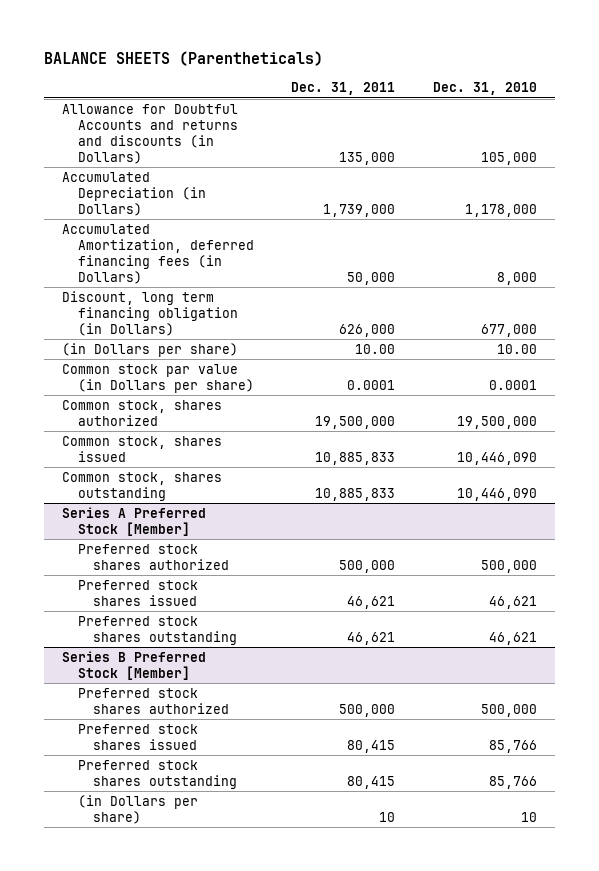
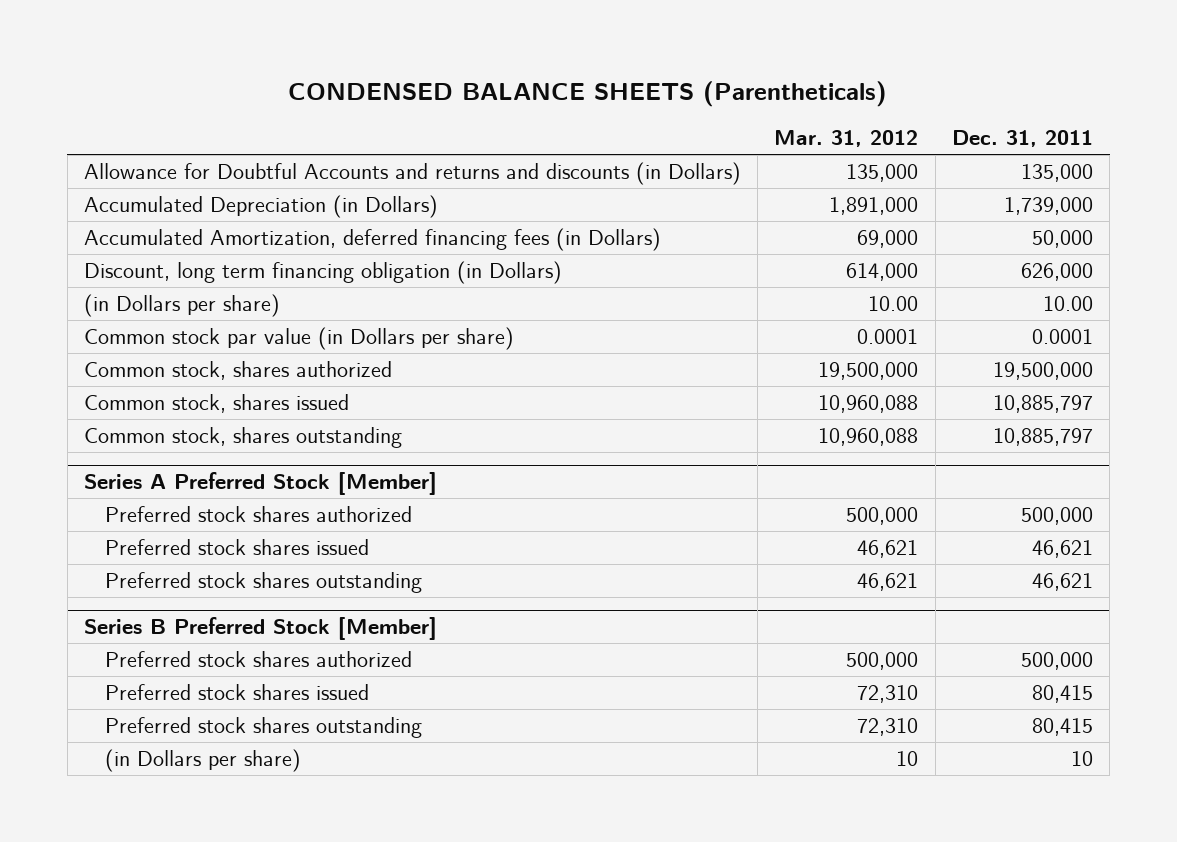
[43,51,323,67] BALANCE SHEETS (Parentheticals) -> [288,81,888,108] CONDENSED BALANCE SHEETS (Parentheticals)
[432,82,537,96] Dec. 31, 2010 -> none
none -> [774,130,919,148] Mar. 31, 2012
[315,451,396,465] 10,885,833 -> [993,394,1094,413] 10,885,797
[315,487,396,501] 10,885,833 -> [993,427,1094,446] 10,885,797

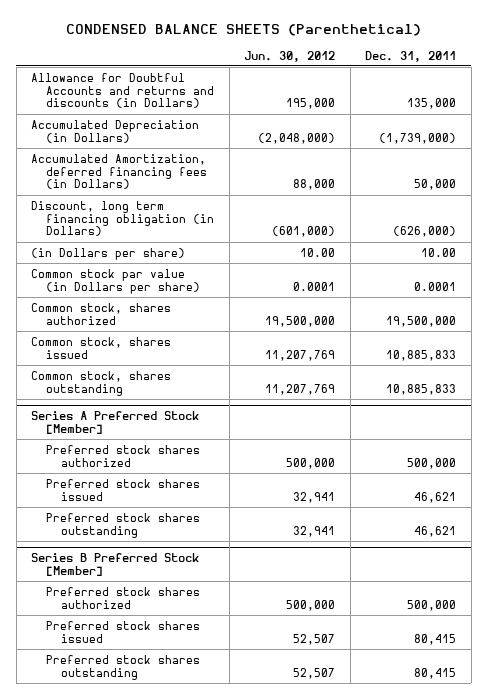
[288,81,888,108] CONDENSED BALANCE SHEETS (Parentheticals) -> [65,23,421,36] CONDENSED BALANCE SHEETS (Parenthetical)
[774,130,919,148] Mar. 31, 2012 -> none
none -> [244,50,336,62] Jun. 30, 2012
[1004,196,1094,215] 1,739,000 -> [379,132,457,144] (1,739,000)
[1021,262,1094,281] 626,000 -> [393,226,457,238] (626,000)
[993,394,1094,413] 10,885,797 -> [386,349,457,361] 10,885,833
[993,427,1094,446] 10,885,797 -> [386,383,457,395] 10,885,833
[105,748,302,772] (in Dollars per share) -> none

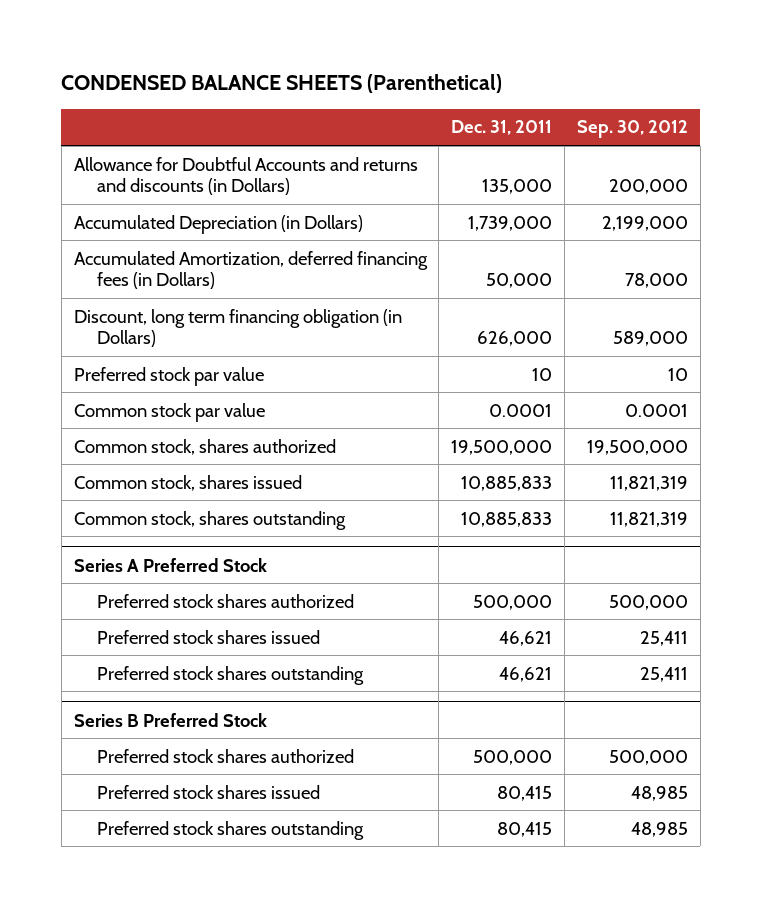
[244,50,336,62] Jun. 30, 2012 -> none
none -> [577,120,689,139] Sep. 30, 2012
[379,132,457,144] (1,739,000) -> [468,215,553,231] 1,739,000
[31,247,186,260] (in Dollars per share) -> none
[393,226,457,238] (626,000) -> [477,331,553,347] 626,000
none -> [73,366,264,386] Preferred stock par value
[31,268,201,294] Common stock par value (in Dollars per share) -> [73,402,265,422] Common stock par value
[31,411,200,435] Series A Preferred Stock [Member] -> [73,557,267,572] Series A Preferred Stock
[31,553,200,577] Series B Preferred Stock [Member] -> [73,712,267,727] Series B Preferred Stock

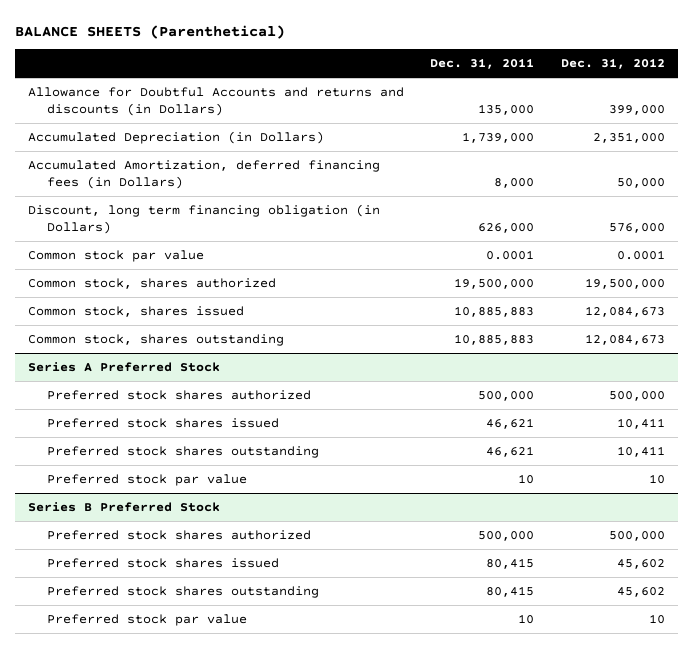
[61,74,503,94] CONDENSED BALANCE SHEETS (Parenthetical) -> [14,24,285,39] BALANCE SHEETS (Parenthetical)
[577,120,689,139] Sep. 30, 2012 -> none
none -> [560,58,665,70] Dec. 31, 2012
[486,273,553,289] 50,000 -> [494,178,535,189] 8,000
[73,366,264,386] Preferred stock par value -> none
[461,475,553,491] 10,885,833 -> [454,305,535,317] 10,885,883
[461,511,553,527] 10,885,833 -> [454,333,535,345] 10,885,883
none -> [47,473,248,486] Preferred stock par value
none -> [47,613,248,626] Preferred stock par value

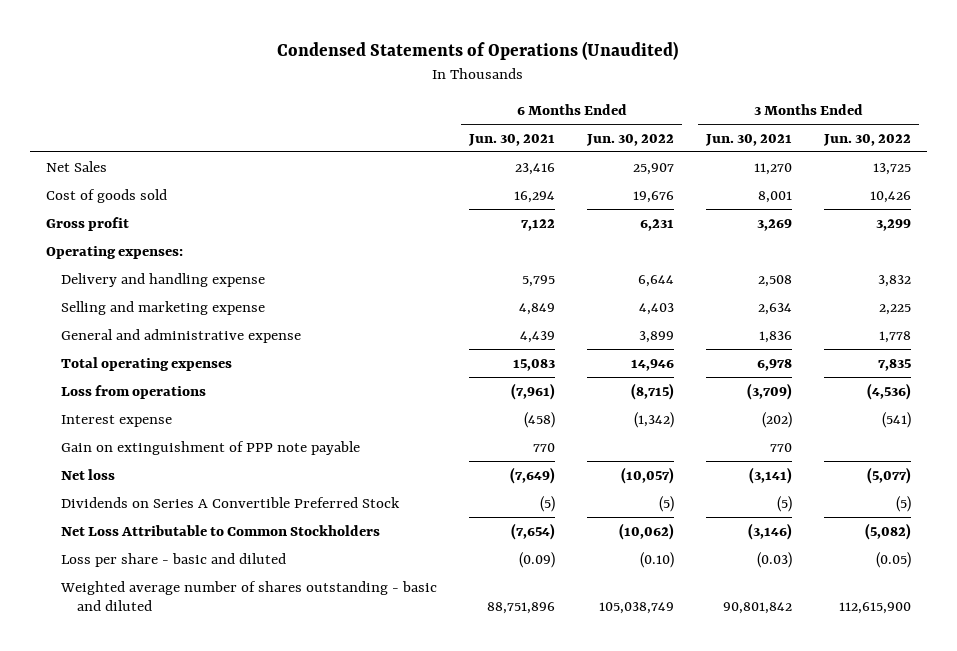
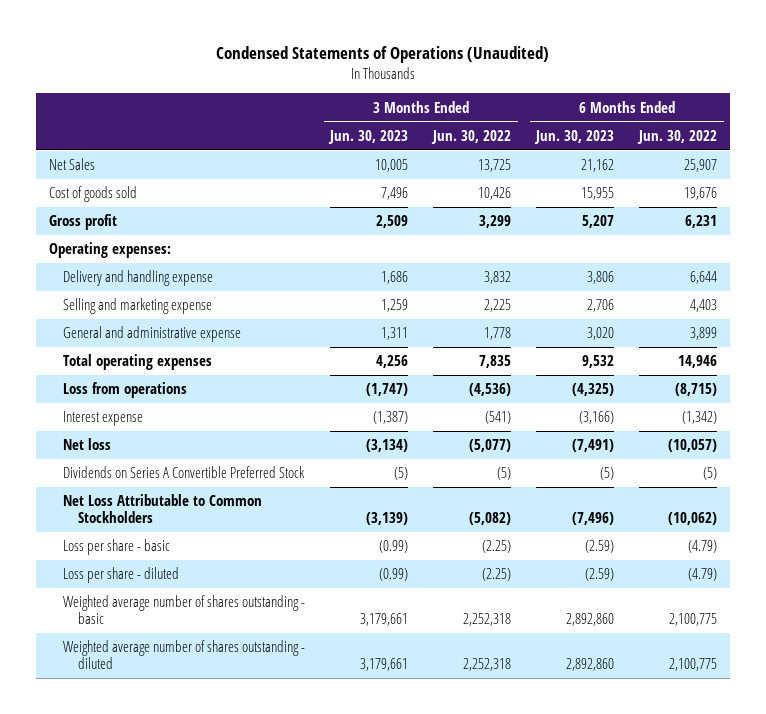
[468,133,556,146] Jun. 30, 2021 -> none
[705,133,793,146] Jun. 30, 2021 -> none
none -> [328,130,409,145] Jun. 30, 2023
none -> [534,130,615,145] Jun. 30, 2023
[61,440,361,455] Gain on extinguishment of PPP note payable -> none
[61,552,287,567] Loss per share - basic and diluted -> [63,539,171,556] Loss per share - basic
[640,551,675,568] (0.10) -> [688,540,718,554] (4.79)
[876,551,912,568] (0.05) -> [482,540,512,554] (2.25)
none -> [63,567,180,584] Loss per share - diluted
[60,580,438,612] Weighted average number of shares outstanding - basic and diluted -> [63,595,306,625] Weighted average number of shares outstanding - basic
[599,602,675,615] 105,038,749 -> [669,613,718,627] 2,100,775
[839,602,912,615] 112,615,900 -> [463,613,512,627] 2,252,318
none -> [63,640,306,670] Weighted average number of shares outstanding - diluted

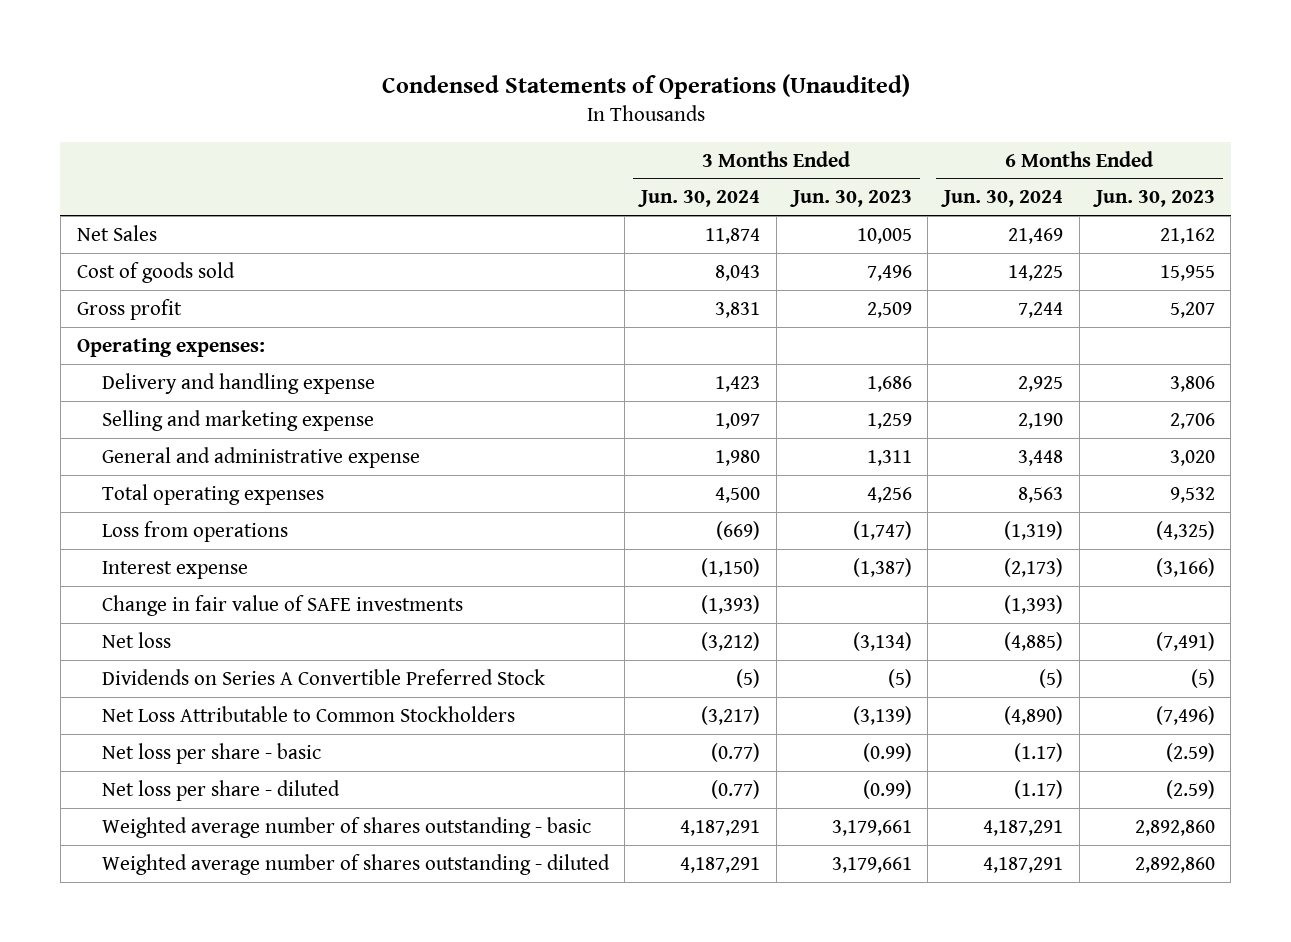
[431,130,512,145] Jun. 30, 2022 -> none
[637,130,718,145] Jun. 30, 2022 -> none
none -> [638,190,761,208] Jun. 30, 2024
none -> [941,190,1064,208] Jun. 30, 2024
none -> [101,594,463,616] Change in fair value of SAFE investments
[63,539,171,556] Loss per share - basic -> [101,742,321,764] Net loss per share - basic
[63,567,180,584] Loss per share - diluted -> [101,779,340,801] Net loss per share - diluted

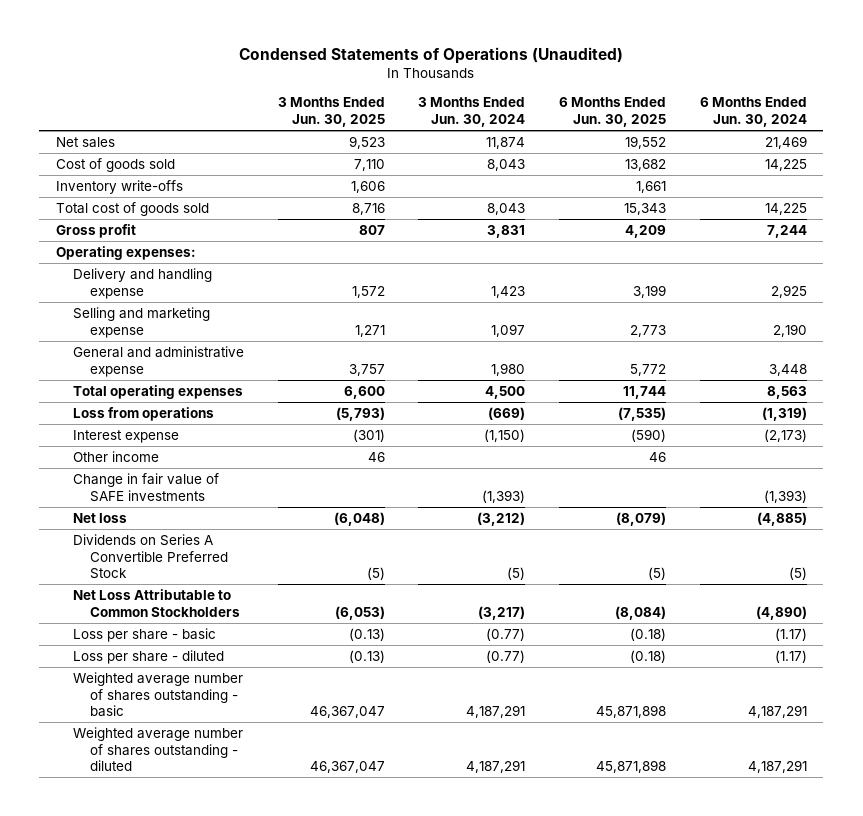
[789,190,912,208] Jun. 30, 2023 -> none
[1092,190,1215,208] Jun. 30, 2023 -> none
none -> [277,97,385,128] 3 Months Ended Jun. 30, 2025
none -> [558,97,666,128] 6 Months Ended Jun. 30, 2025
[76,224,157,241] Net Sales -> [56,136,116,148] Net sales
none -> [56,179,184,194] Inventory write-offs
none -> [56,201,210,216] Total cost of goods sold
none -> [73,450,160,462] Other income
[101,742,321,764] Net loss per share - basic -> [73,627,217,642] Loss per share - basic
[101,779,340,801] Net loss per share - diluted -> [73,649,225,664] Loss per share - diluted

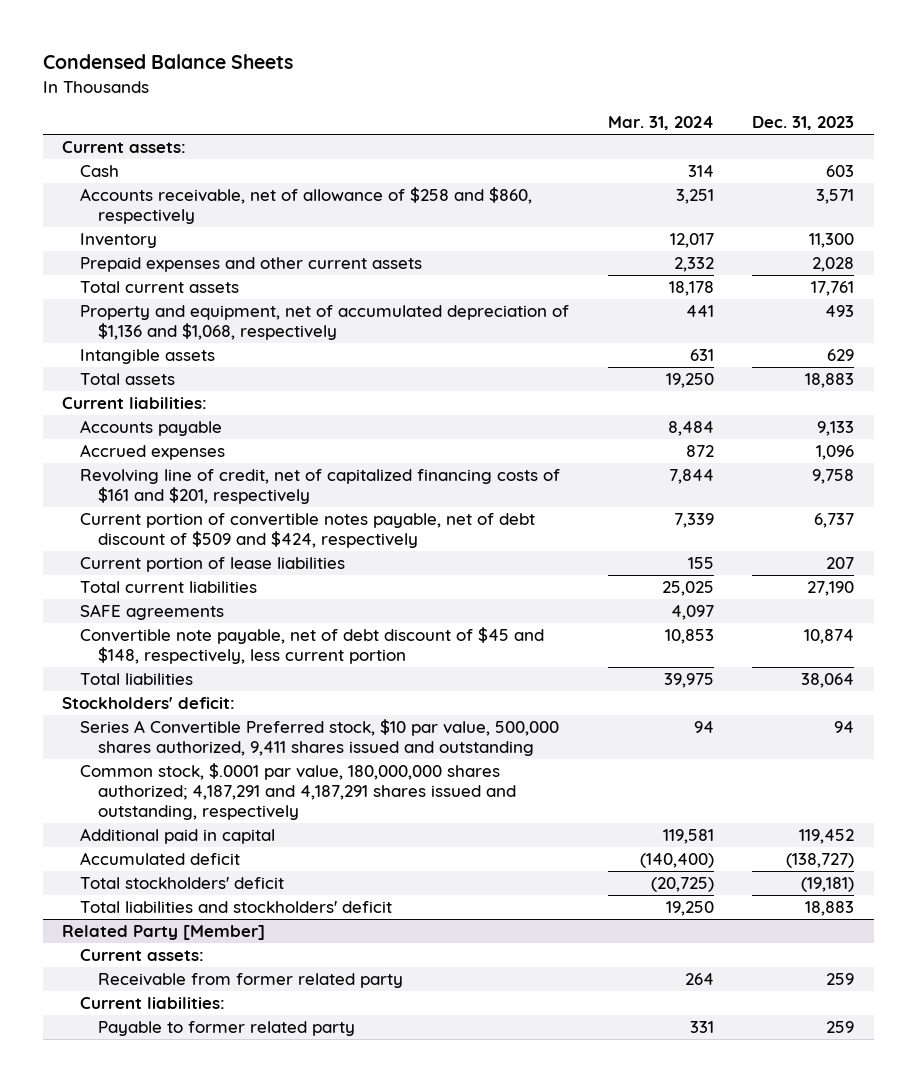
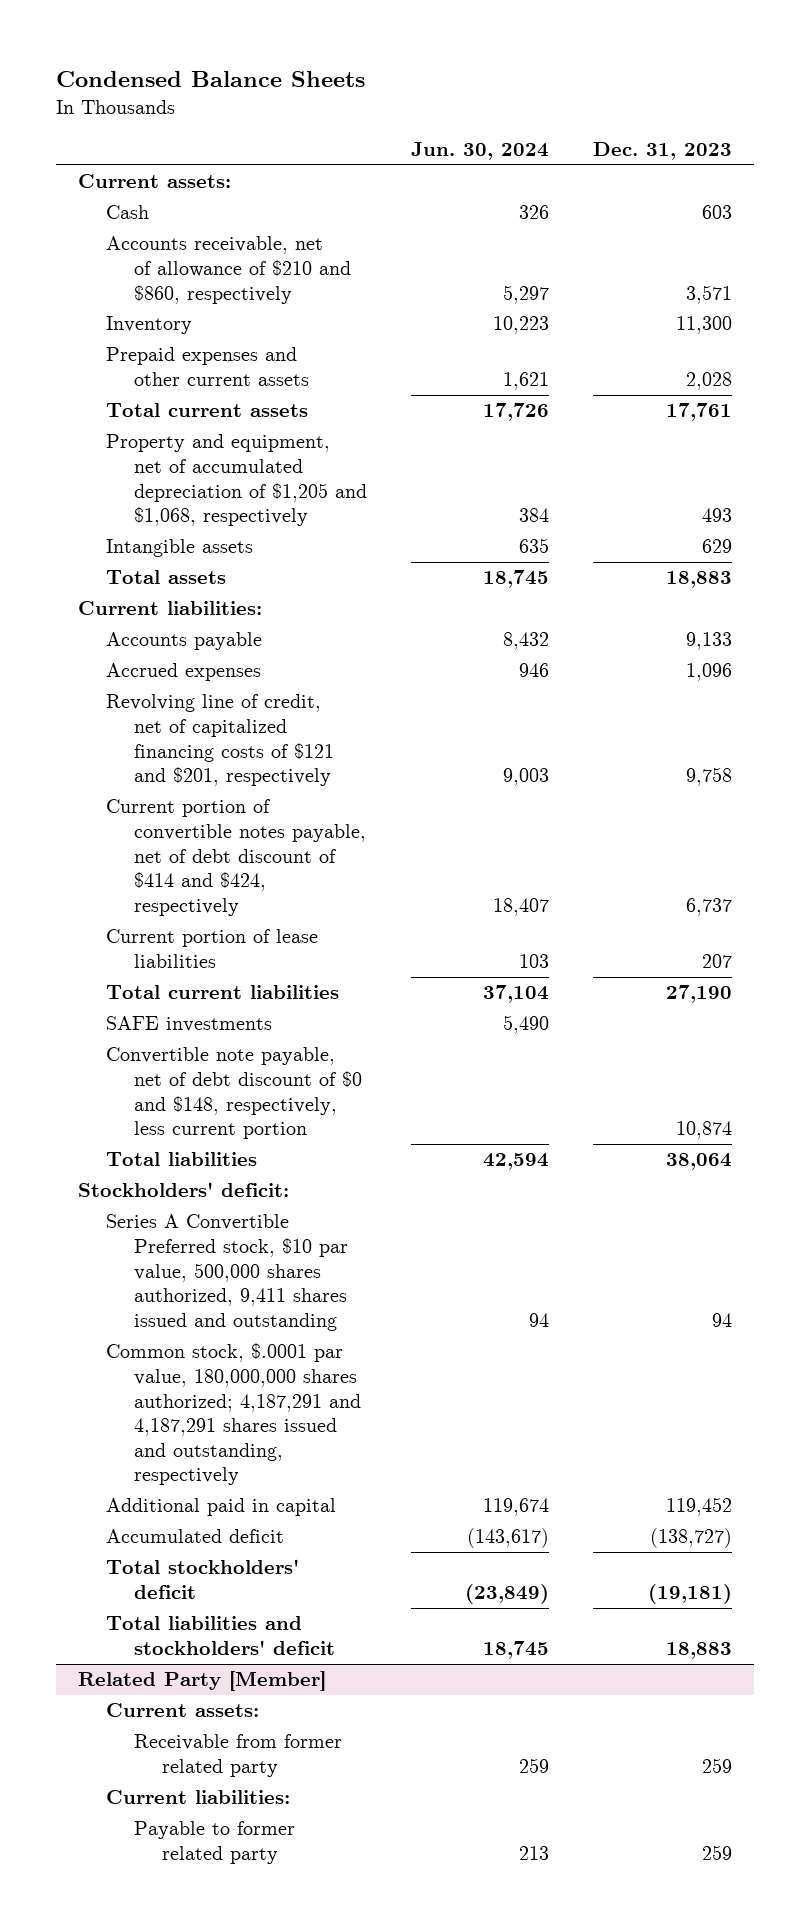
[607,115,714,130] Mar. 31, 2024 -> none
none -> [410,142,549,161] Jun. 30, 2024
[80,187,533,225] Accounts receivable, net of allowance of $258 and $860, respectively -> [106,236,352,304] Accounts receivable, net of allowance of $210 and $860, respectively
[80,305,570,341] Property and equipment, net of accumulated depreciation of $1,136 and $1,068, respectively -> [106,434,368,527] Property and equipment, net of accumulated depreciation of $1,205 and $1,068, respectively
[80,469,561,505] Revolving line of credit, net of capitalized financing costs of $161 and $201, respectively -> [106,694,335,787] Revolving line of credit, net of capitalized financing costs of $121 and $201, respectively
[80,513,536,549] Current portion of convertible notes payable, net of debt discount of $509 and $424, respectively -> [106,799,367,916] Current portion of convertible notes payable, net of debt discount of $414 and $424, respectively
[80,604,225,621] SAFE agreements -> none
none -> [106,1016,273,1033] SAFE investments
[80,627,545,665] Convertible note payable, net of debt discount of $45 and $148, respectively, less current portion -> [106,1047,363,1140] Convertible note payable, net of debt discount of $0 and $148, respectively, less current portion

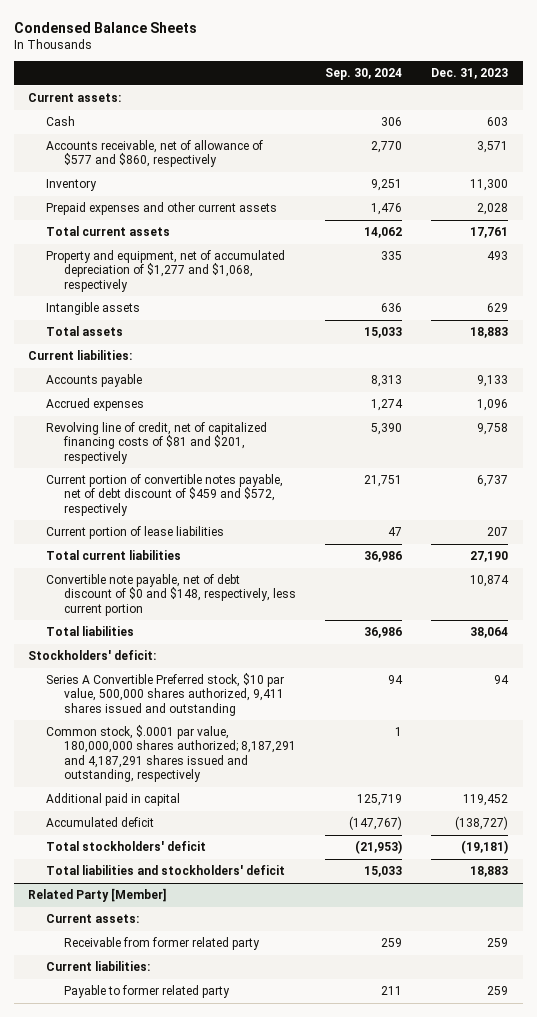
[410,142,549,161] Jun. 30, 2024 -> none
none -> [325,68,403,81] Sep. 30, 2024
[106,236,352,304] Accounts receivable, net of allowance of $210 and $860, respectively -> [46,140,264,168] Accounts receivable, net of allowance of $577 and $860, respectively
[106,434,368,527] Property and equipment, net of accumulated depreciation of $1,205 and $1,068, respectively -> [46,250,286,292] Property and equipment, net of accumulated depreciation of $1,277 and $1,068, respectively
[106,694,335,787] Revolving line of credit, net of capitalized financing costs of $121 and $201, respectively -> [46,422,268,464] Revolving line of credit, net of capitalized financing costs of $81 and $201, respectively
[106,799,367,916] Current portion of convertible notes payable, net of debt discount of $414 and $424, respectively -> [46,474,284,516] Current portion of convertible notes payable, net of debt discount of $459 and $572, respectively
[106,1016,273,1033] SAFE investments -> none
[106,1343,362,1486] Common stock, $.0001 par value, 180,000,000 shares authorized; 4,187,291 and 4,187,291 shares issued and outstanding, respectively -> [46,725,296,783] Common stock, $.0001 par value, 180,000,000 shares authorized; 8,187,291 and 4,187,291 shares issued and outstanding, respectively

